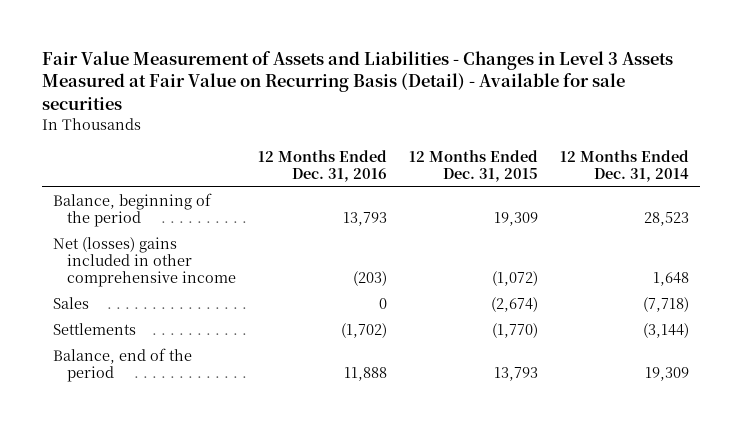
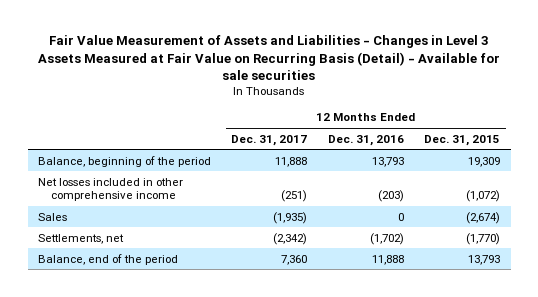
[560,150,690,183] 12 Months Ended Dec. 31, 2014 -> none
none -> [231,134,308,146] Dec. 31, 2017
[53,237,237,288] Net (losses) gains included in other comprehensive income -> [37,177,183,202] Net losses included in other comprehensive income
[53,323,137,336] Settlements -> [37,233,124,244] Settlements, net

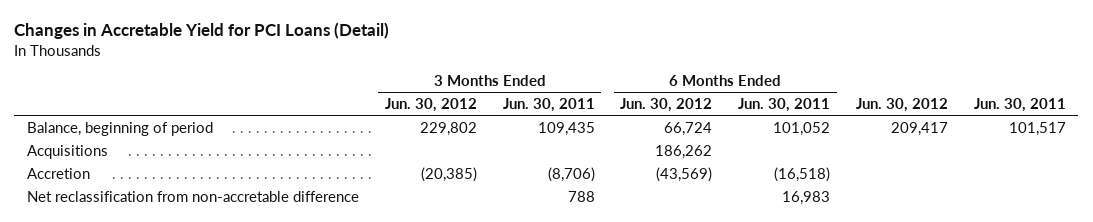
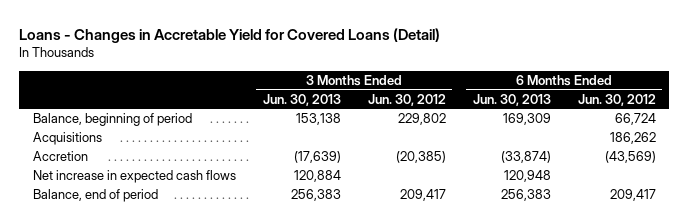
[14,22,390,40] Changes in Accretable Yield for PCI Loans (Detail) -> [19,27,441,43] Loans - Changes in Accretable Yield for Covered Loans (Detail)
[502,98,595,113] Jun. 30, 2011 -> none
[738,98,831,113] Jun. 30, 2011 -> none
[855,98,948,113] Jun. 30, 2012 -> none
[973,98,1066,113] Jun. 30, 2011 -> none
none -> [262,93,341,106] Jun. 30, 2013
none -> [472,93,551,106] Jun. 30, 2013
[27,190,360,202] Net reclassification from non-accretable difference -> none
none -> [32,170,236,184] Net increase in expected cash flows
none -> [32,189,158,203] Balance, end of period

